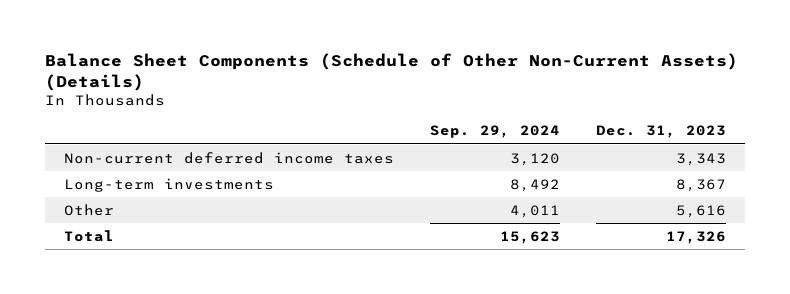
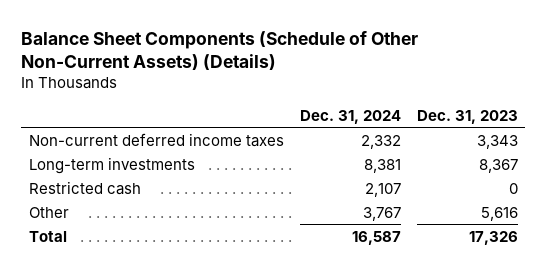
[430,125,561,139] Sep. 29, 2024 -> none
none -> [299,109,401,124] Dec. 31, 2024
none -> [29,180,142,195] Restricted cash

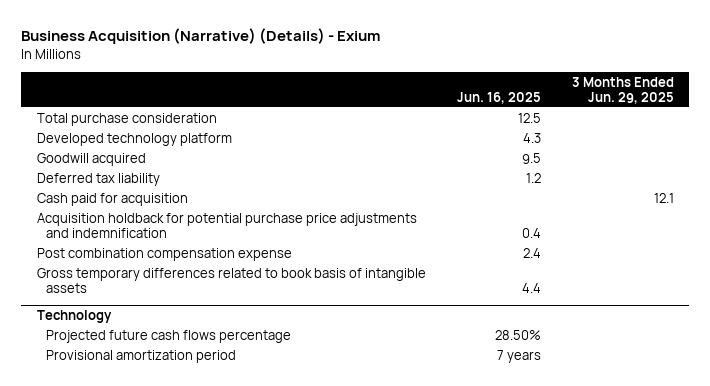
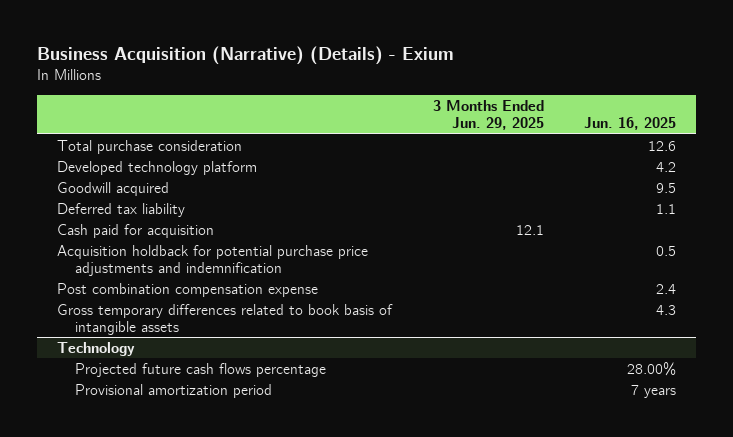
[517,112,541,123] 12.5 -> [648,140,677,151] 12.6
[522,132,541,143] 4.3 -> [656,161,677,172] 4.2
[525,172,541,183] 1.2 -> [656,203,677,214] 1.1
[521,227,541,238] 0.4 -> [656,245,677,256] 0.5
[521,282,541,293] 4.4 -> [656,304,677,315] 4.3
[494,329,541,340] 28.50% -> [627,361,677,376] 28.00%

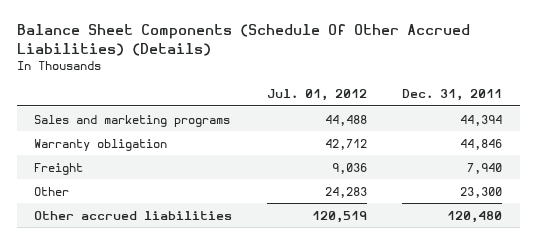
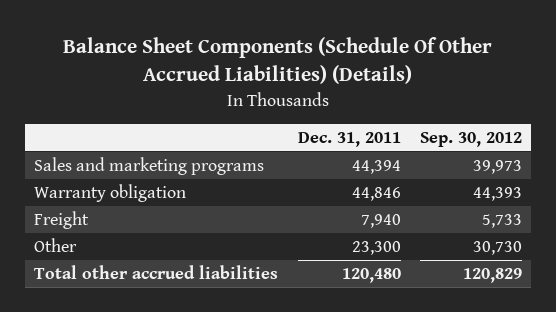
[267,89,368,102] Jul. 01, 2012 -> none
none -> [419,131,522,147] Sep. 30, 2012
[34,210,233,220] Other accrued liabilities -> [34,265,279,280] Total other accrued liabilities

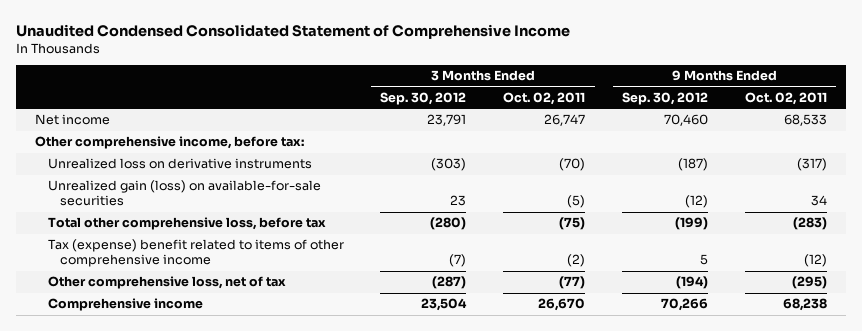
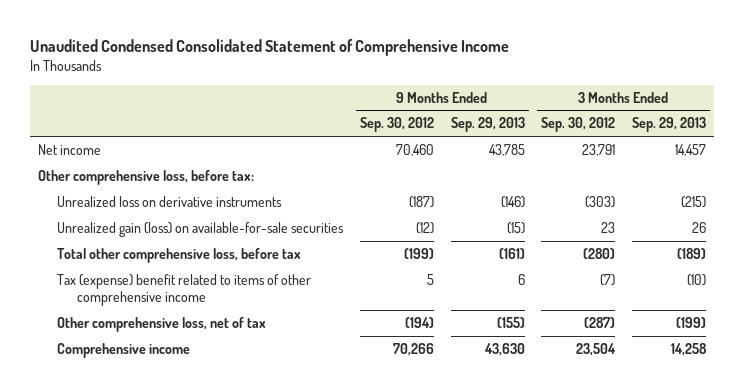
[503,92,586,106] Oct. 02, 2011 -> none
[745,92,828,106] Oct. 02, 2011 -> none
none -> [450,117,525,133] Sep. 29, 2013
none -> [631,117,706,133] Sep. 29, 2013
[34,136,304,150] Other comprehensive income, before tax: -> [38,169,255,185] Other comprehensive loss, before tax:

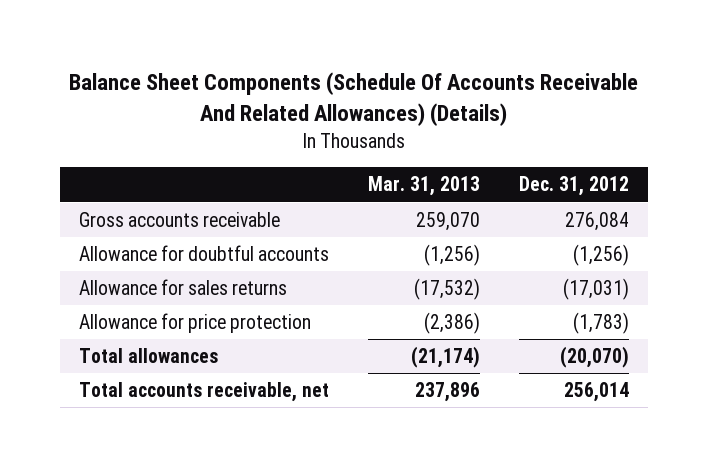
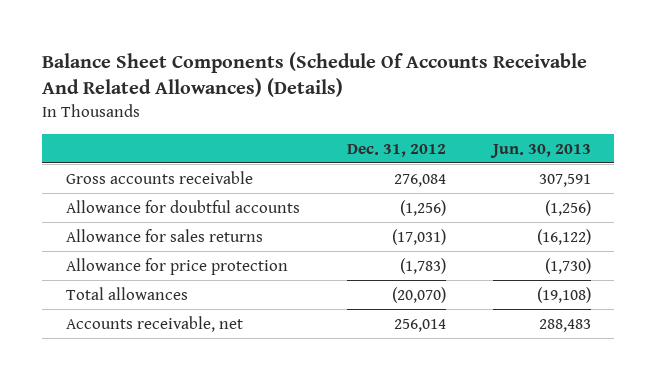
[368,176,481,197] Mar. 31, 2013 -> none
none -> [489,143,591,158] Jun. 30, 2013
[79,382,330,403] Total accounts receivable, net -> [65,315,243,332] Accounts receivable, net

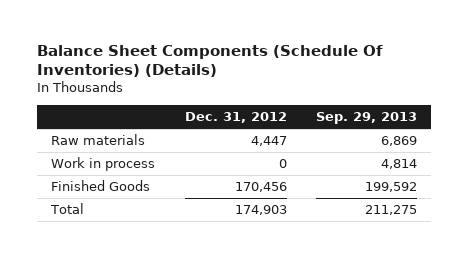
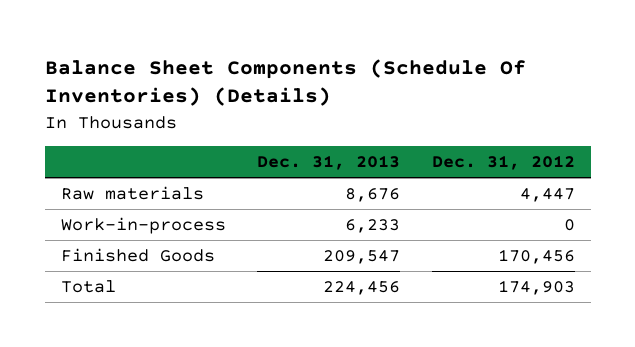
[315,111,417,124] Sep. 29, 2013 -> none
none -> [257,155,401,171] Dec. 31, 2013
[51,157,156,172] Work in process -> [60,216,226,234] Work-in-process

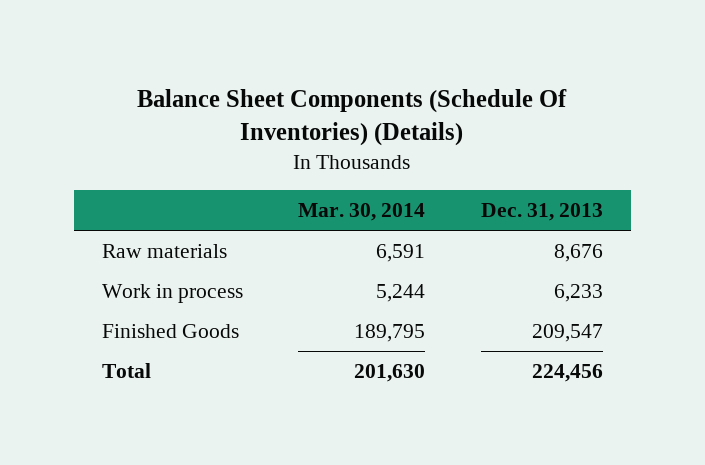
[431,155,575,171] Dec. 31, 2012 -> none
none -> [298,203,426,222] Mar. 30, 2014
[60,216,226,234] Work-in-process -> [101,284,243,304] Work in process

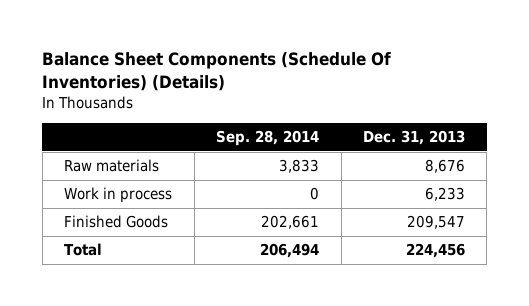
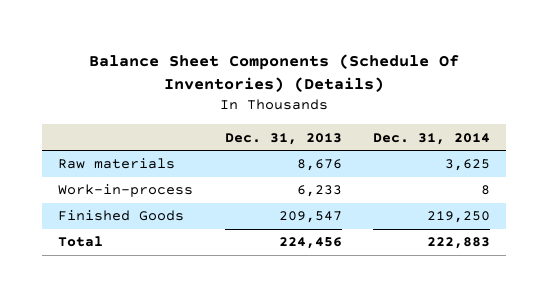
[216,130,320,147] Sep. 28, 2014 -> none
none -> [372,132,490,145] Dec. 31, 2014
[64,187,173,204] Work in process -> [58,184,194,198] Work-in-process

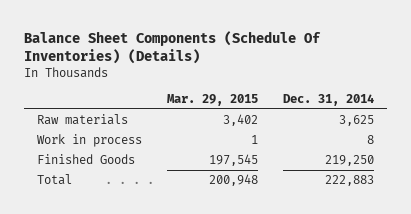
[224,132,342,145] Dec. 31, 2013 -> none
none -> [167,93,259,106] Mar. 29, 2015
[58,184,194,198] Work-in-process -> [36,134,142,148] Work in process

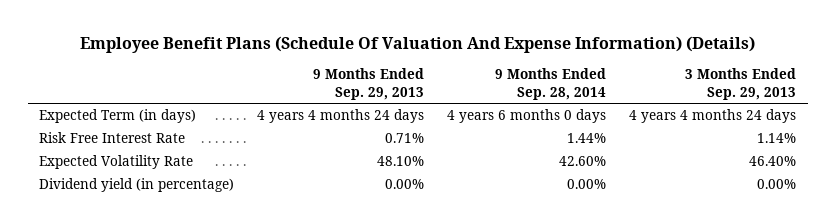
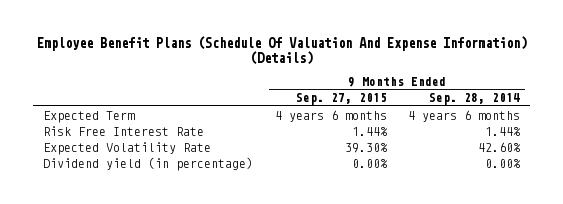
[313,68,425,100] 9 Months Ended Sep. 29, 2013 -> none
[685,68,797,100] 3 Months Ended Sep. 29, 2013 -> none
none -> [295,92,387,105] Sep. 27, 2015
[39,109,197,124] Expected Term (in days) -> [43,110,136,123] Expected Term
[447,109,607,124] 4 years 6 months 0 days -> [407,109,520,122] 4 years 6 months

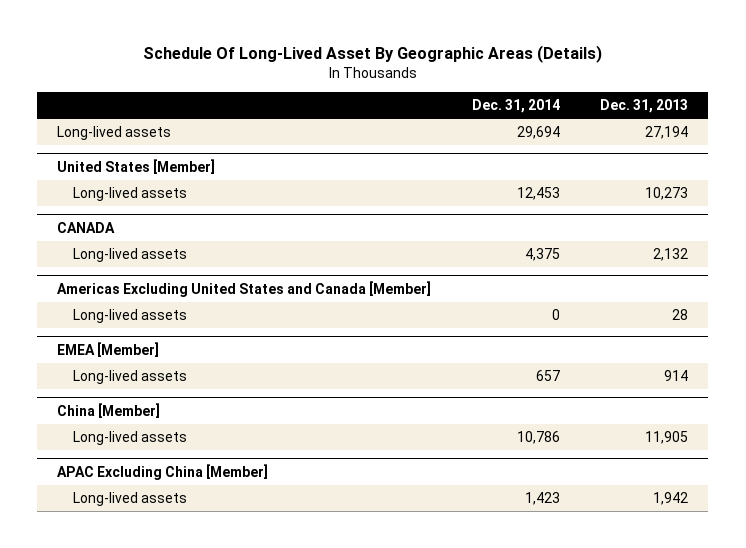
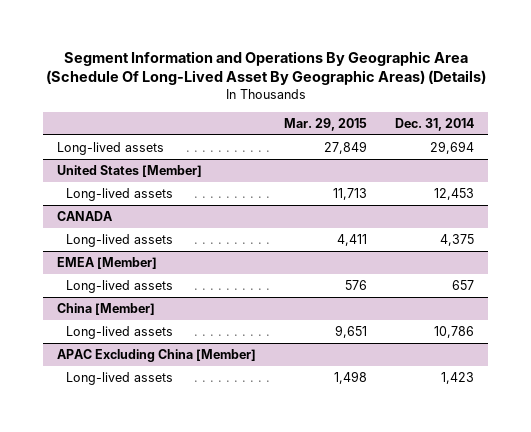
[142,45,602,64] Schedule Of Long-Lived Asset By Geographic Areas (Details) -> [45,50,486,86] Segment Information and Operations By Geographic Area (Schedule Of Long-Lived Asset By Geographic Areas) (Details)
[600,99,689,114] Dec. 31, 2013 -> none
none -> [284,117,368,131] Mar. 29, 2015
[57,280,432,297] Americas Excluding United States and Canada [Member] -> none
[73,309,188,324] Long-lived assets -> none

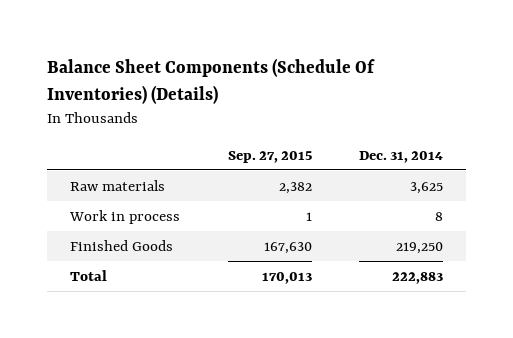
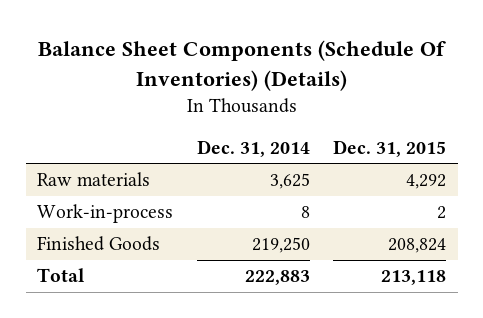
[227,150,312,163] Sep. 27, 2015 -> none
none -> [332,139,446,157] Dec. 31, 2015
[69,209,181,224] Work in process -> [37,204,174,224] Work-in-process

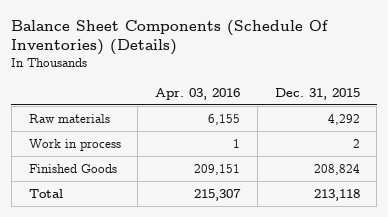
[196,139,310,157] Dec. 31, 2014 -> none
none -> [155,87,241,100] Apr. 03, 2016
[37,204,174,224] Work-in-process -> [28,138,121,151] Work in process

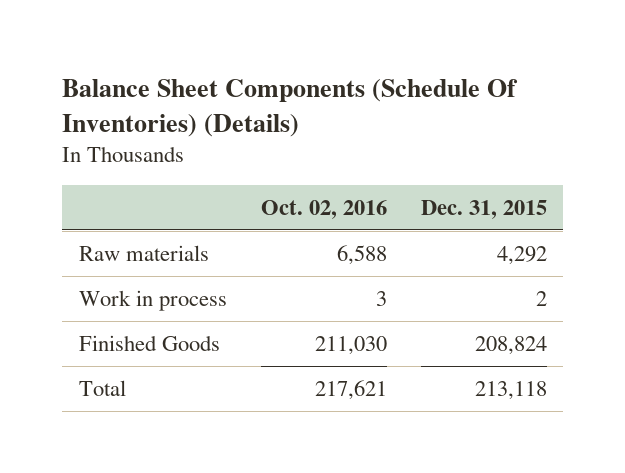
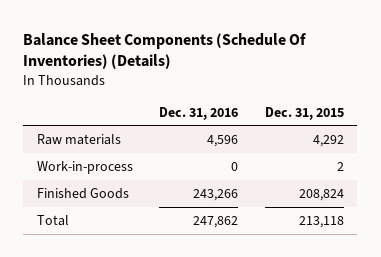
[260,199,387,219] Oct. 02, 2016 -> none
none -> [159,106,239,120] Dec. 31, 2016
[78,289,227,311] Work in process -> [36,160,133,174] Work-in-process

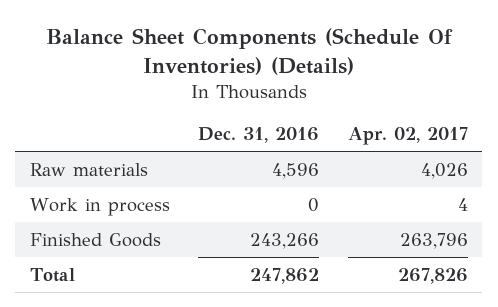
[264,106,344,120] Dec. 31, 2015 -> none
none -> [347,127,468,146] Apr. 02, 2017
[36,160,133,174] Work-in-process -> [29,197,170,216] Work in process

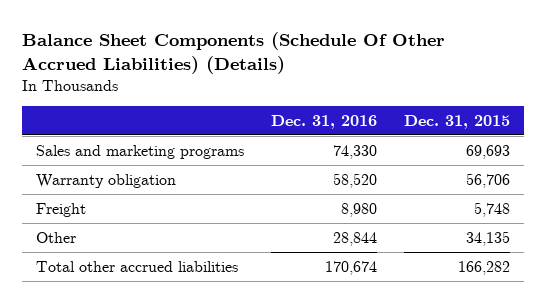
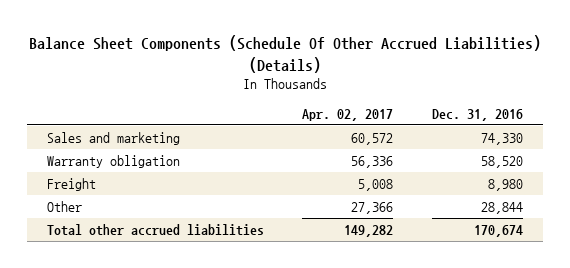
[404,114,511,129] Dec. 31, 2015 -> none
none -> [302,108,394,121] Apr. 02, 2017
[35,144,244,159] Sales and marketing programs -> [46,131,180,145] Sales and marketing

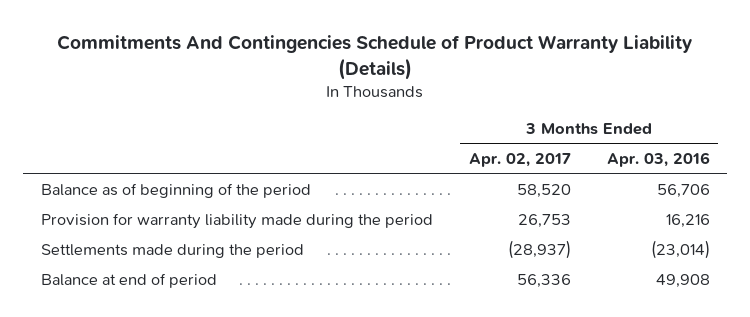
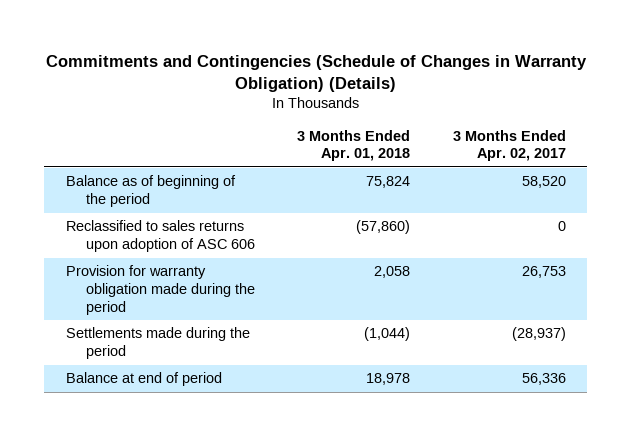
[57,34,693,80] Commitments And Contingencies Schedule of Product Warranty Liability (Details) -> [45,54,587,92] Commitments and Contingencies (Schedule of Changes in Warranty Obligation) (Details)
[606,152,710,168] Apr. 03, 2016 -> none
none -> [297,129,411,162] 3 Months Ended Apr. 01, 2018
none -> [65,220,255,253] Reclassified to sales returns upon adoption of ASC 606
[40,212,433,229] Provision for warranty liability made during the period -> [65,265,255,316] Provision for warranty obligation made during the period

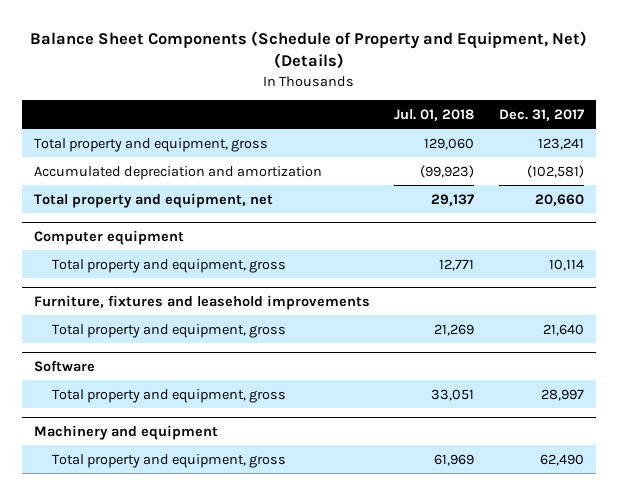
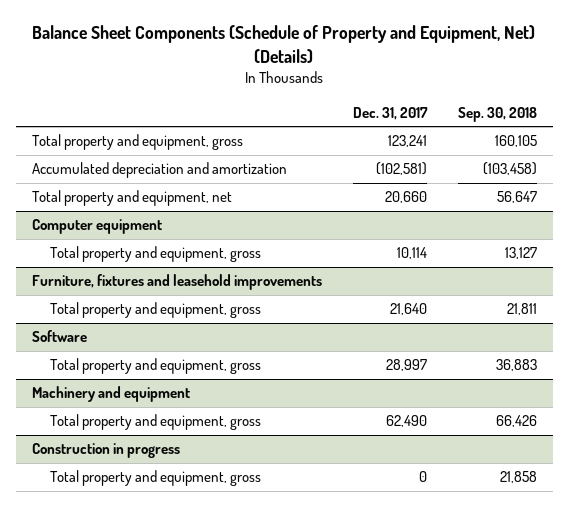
[394,108,475,121] Jul. 01, 2018 -> none
none -> [458,106,538,122] Sep. 30, 2018
none -> [31,443,180,459] Construction in progress
none -> [50,470,262,487] Total property and equipment, gross

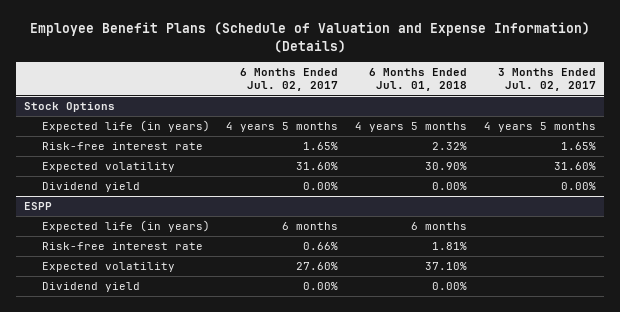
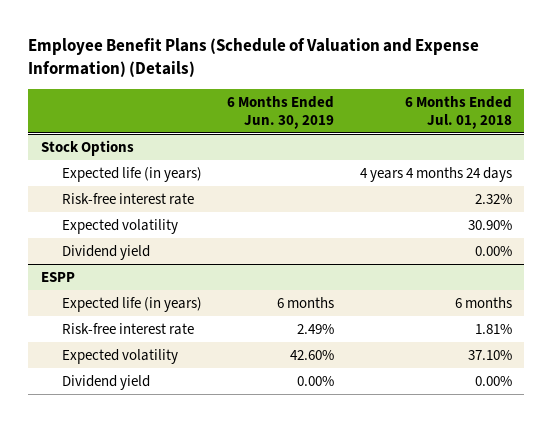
[240,67,339,91] 6 Months Ended Jul. 02, 2017 -> none
[497,67,596,91] 3 Months Ended Jul. 02, 2017 -> none
none -> [227,95,335,129] 6 Months Ended Jun. 30, 2019
[355,121,468,132] 4 years 5 months -> [359,166,512,182] 4 years 4 months 24 days

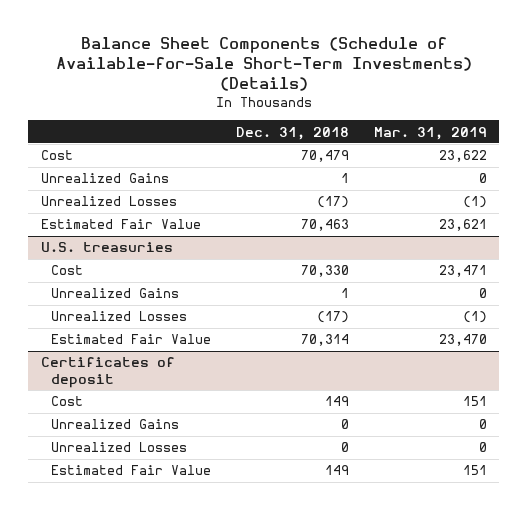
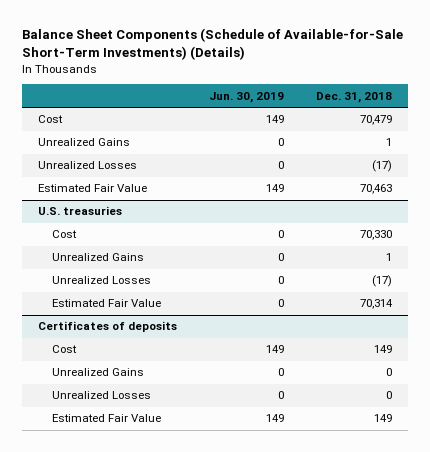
[374,126,488,140] Mar. 31, 2019 -> none
none -> [208,91,284,103] Jun. 30, 2019
[40,357,175,388] Certificates of deposit -> [37,321,177,333] Certificates of deposits

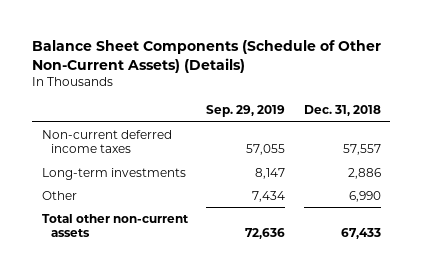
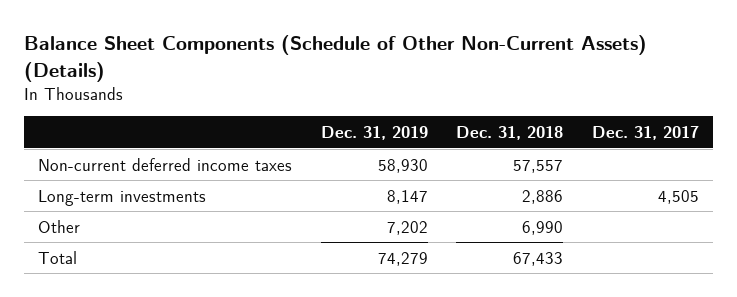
[206,105,286,118] Sep. 29, 2019 -> none
none -> [320,126,428,141] Dec. 31, 2019
none -> [591,126,699,141] Dec. 31, 2017
[41,213,189,238] Total other non-current assets -> [38,250,78,264] Total

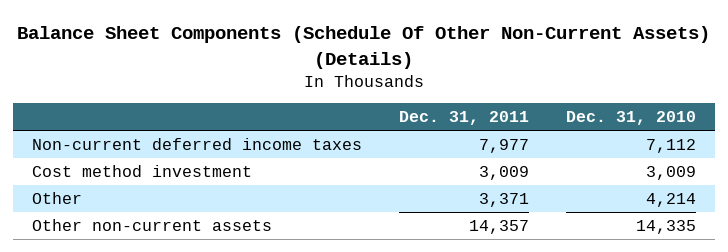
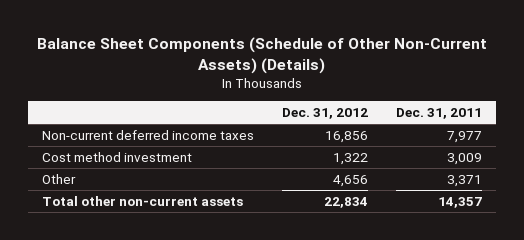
[16,25,710,69] Balance Sheet Components (Schedule Of Other Non-Current Assets) (Details) -> [37,37,488,74] Balance Sheet Components (Schedule of Other Non-Current Assets) (Details)
[565,111,696,126] Dec. 31, 2010 -> none
none -> [282,107,369,119] Dec. 31, 2012
[31,218,272,231] Other non-current assets -> [42,195,244,206] Total other non-current assets

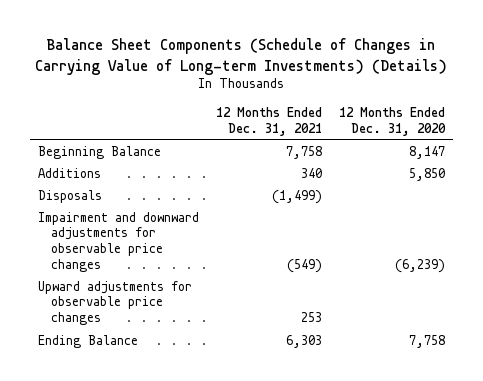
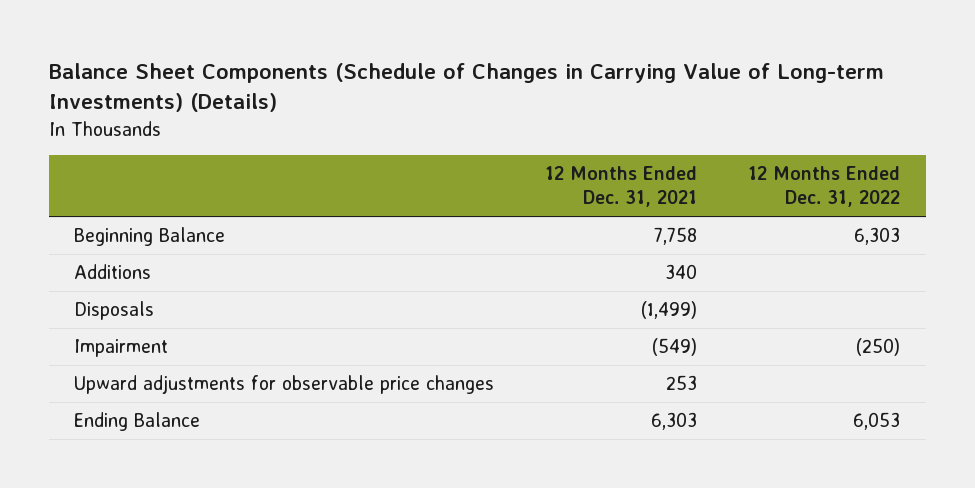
[338,106,446,136] 12 Months Ended Dec. 31, 2020 -> none
none -> [748,166,901,208] 12 Months Ended Dec. 31, 2022
[38,211,200,272] Impairment and downward adjustments for observable price changes -> [74,338,169,357] Impairment

